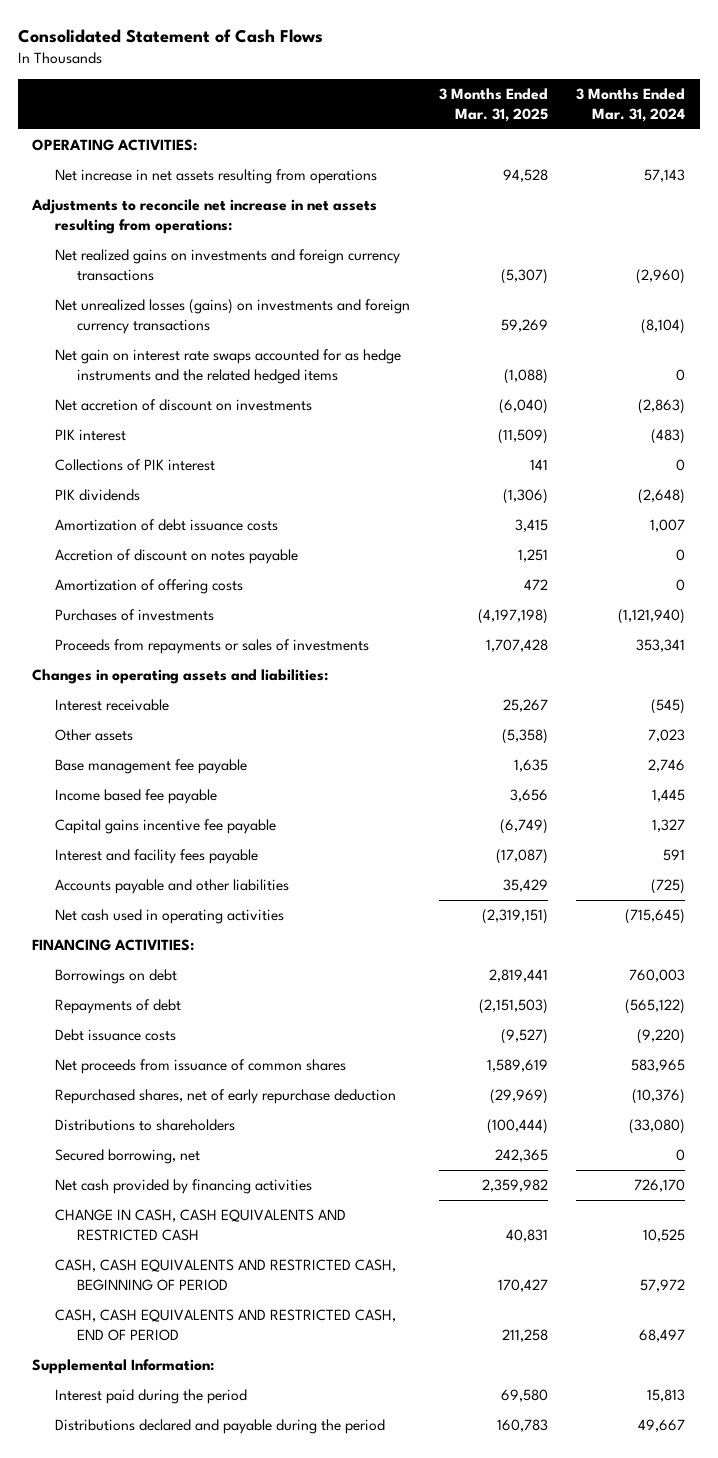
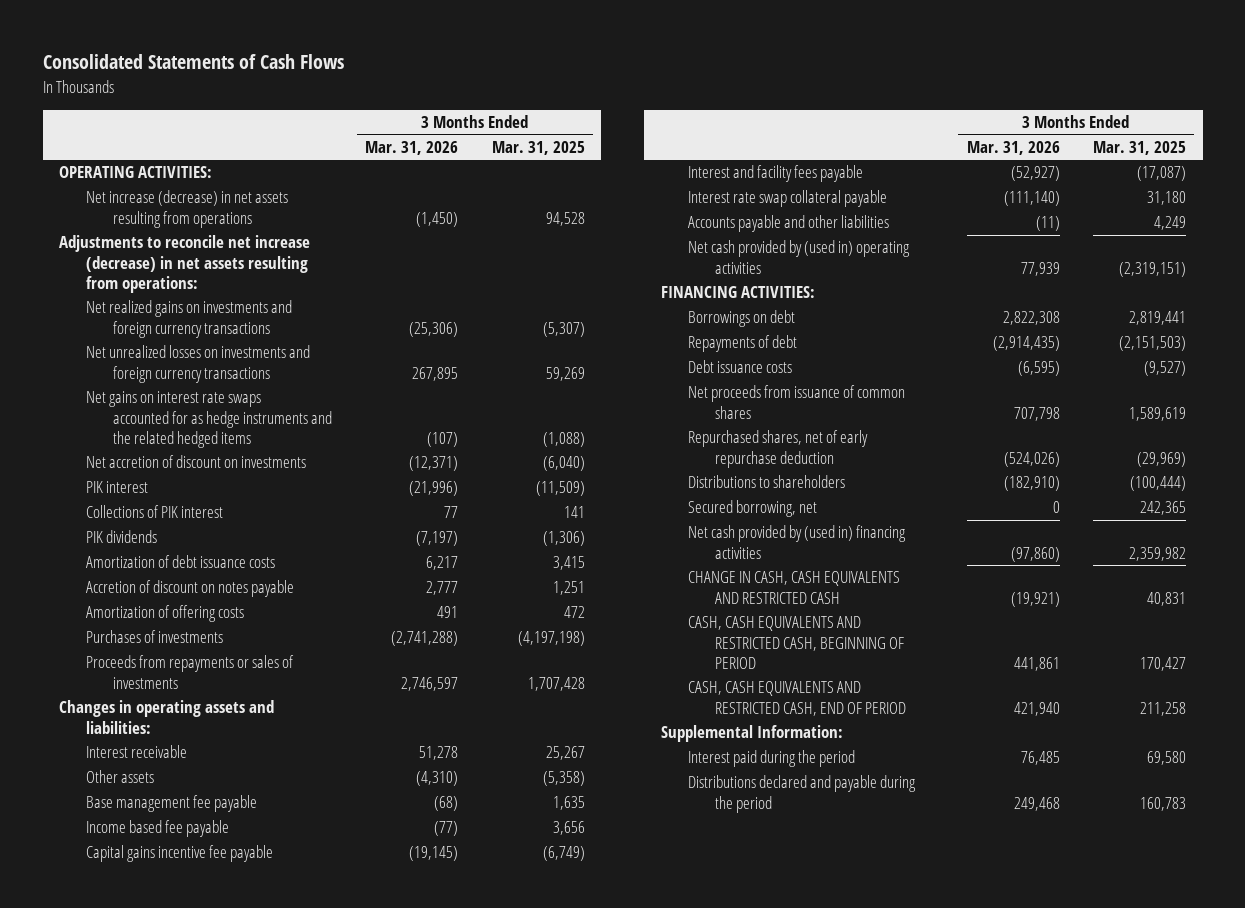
[17,29,323,44] Consolidated Statement of Cash Flows -> [42,54,344,70] Consolidated Statements of Cash Flows
[576,87,686,122] 3 Months Ended Mar. 31, 2024 -> none
none -> [365,140,459,155] Mar. 31, 2026
[54,169,377,185] Net increase in net assets resulting from operations -> [86,190,289,228] Net increase (decrease) in net assets resulting from operations
[31,199,378,235] Adjustments to reconcile net increase in net assets resulting from operations: -> [59,235,311,294] Adjustments to reconcile net increase (decrease) in net assets resulting from operations:
[54,299,410,335] Net unrealized losses (gains) on investments and foreign currency transactions -> [86,345,311,383] Net unrealized losses on investments and foreign currency transactions
[54,349,401,385] Net gain on interest rate swaps accounted for as hedge instruments and the related hedged items -> [86,391,333,449] Net gains on interest rate swaps accounted for as hedge instruments and the related hedged items
none -> [687,190,887,208] Interest rate swap collateral payable
[502,879,548,893] 35,429 -> [1154,216,1187,231] 4,249
[54,909,284,925] Net cash used in operating activities -> [687,240,910,274] Net cash provided by (used in) operating activities
[54,1179,312,1195] Net cash provided by financing activities -> [687,525,906,559] Net cash provided by (used in) financing activities

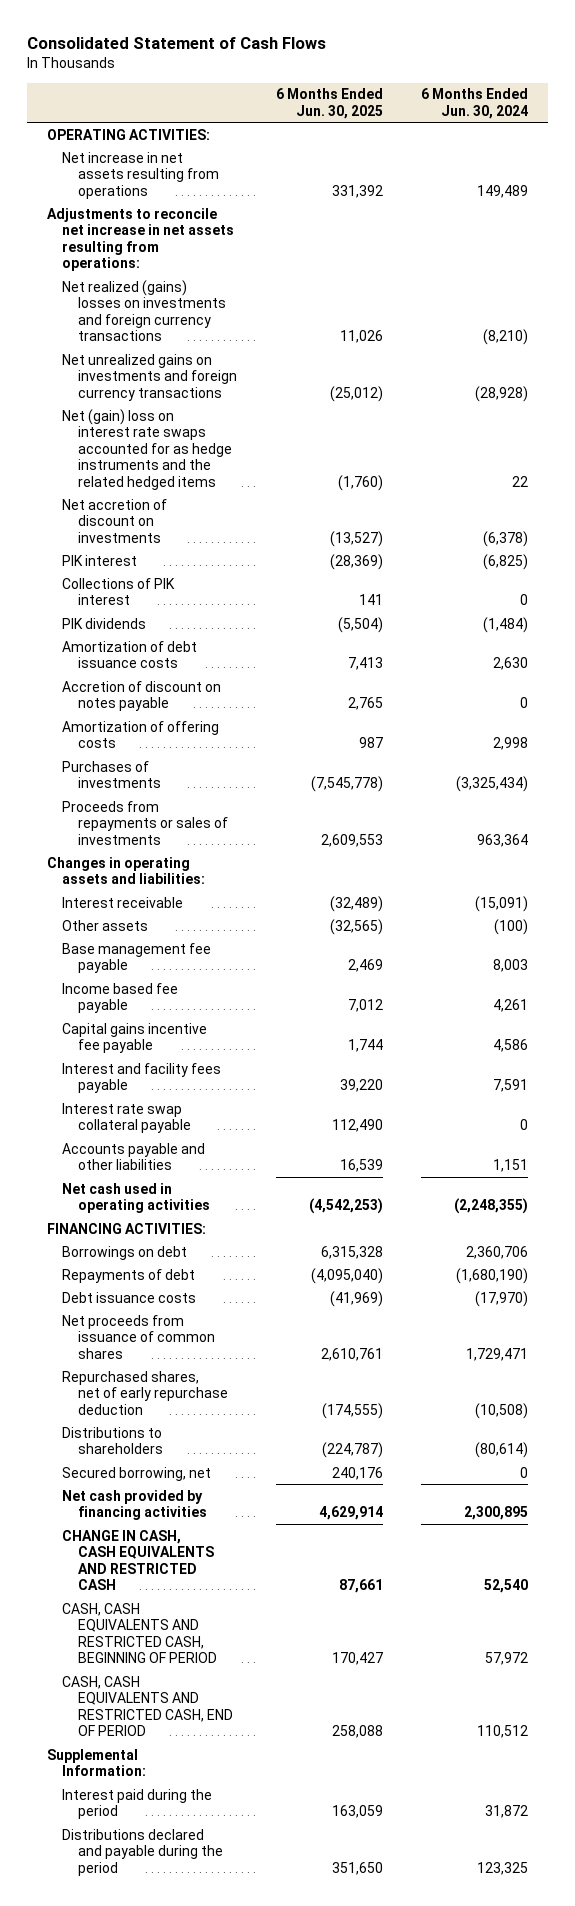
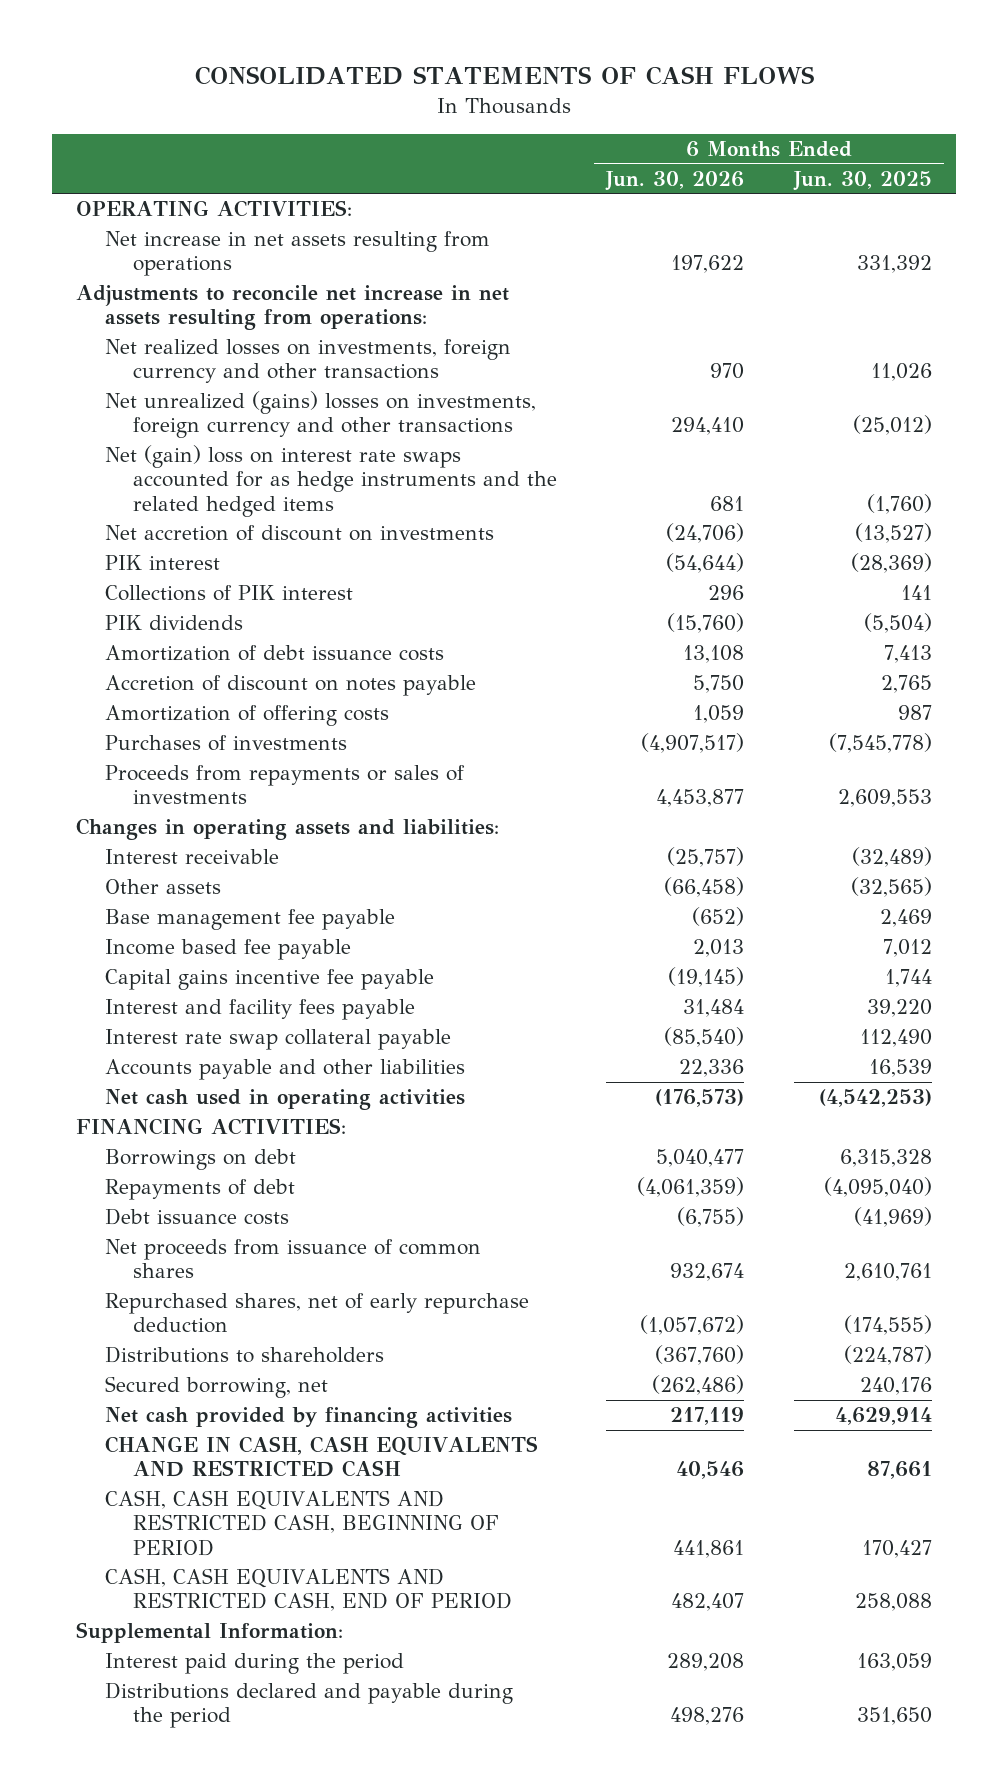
[27,37,327,50] Consolidated Statement of Cash Flows -> [194,66,814,86] CONSOLIDATED STATEMENTS OF CASH FLOWS
[421,88,529,119] 6 Months Ended Jun. 30, 2024 -> none
none -> [605,170,745,191] Jun. 30, 2026
[62,279,226,342] Net realized (gains) losses on investments and foreign currency transactions -> [104,339,511,384] Net realized losses on investments, foreign currency and other transactions
[62,353,237,401] Net unrealized gains on investments and foreign currency transactions -> [104,391,536,439] Net unrealized (gains) losses on investments, foreign currency and other transactions

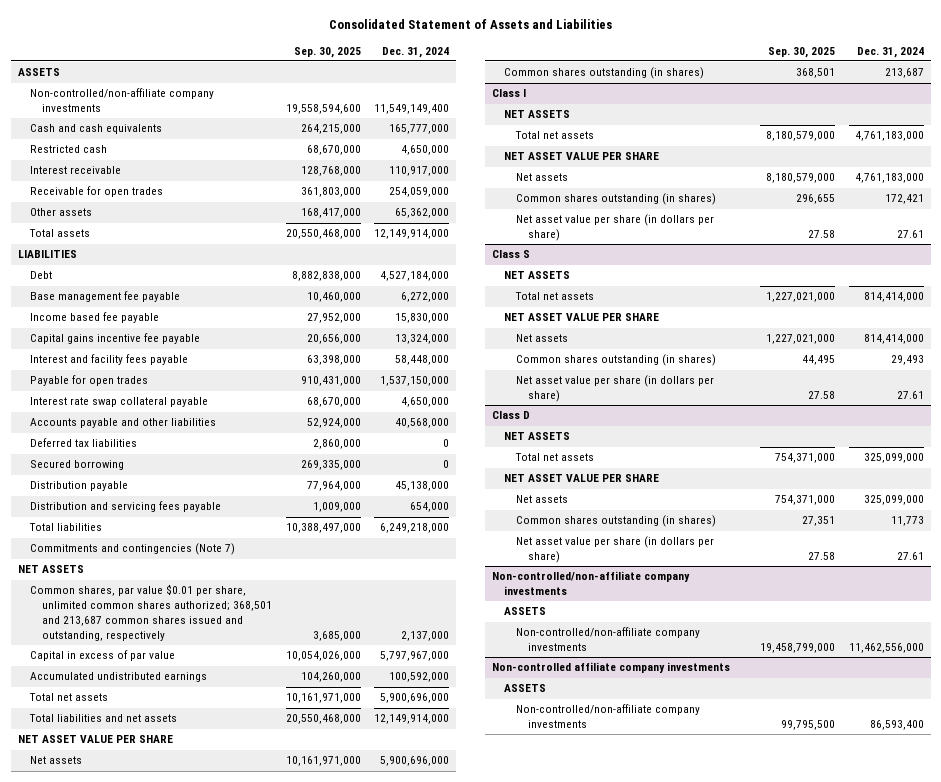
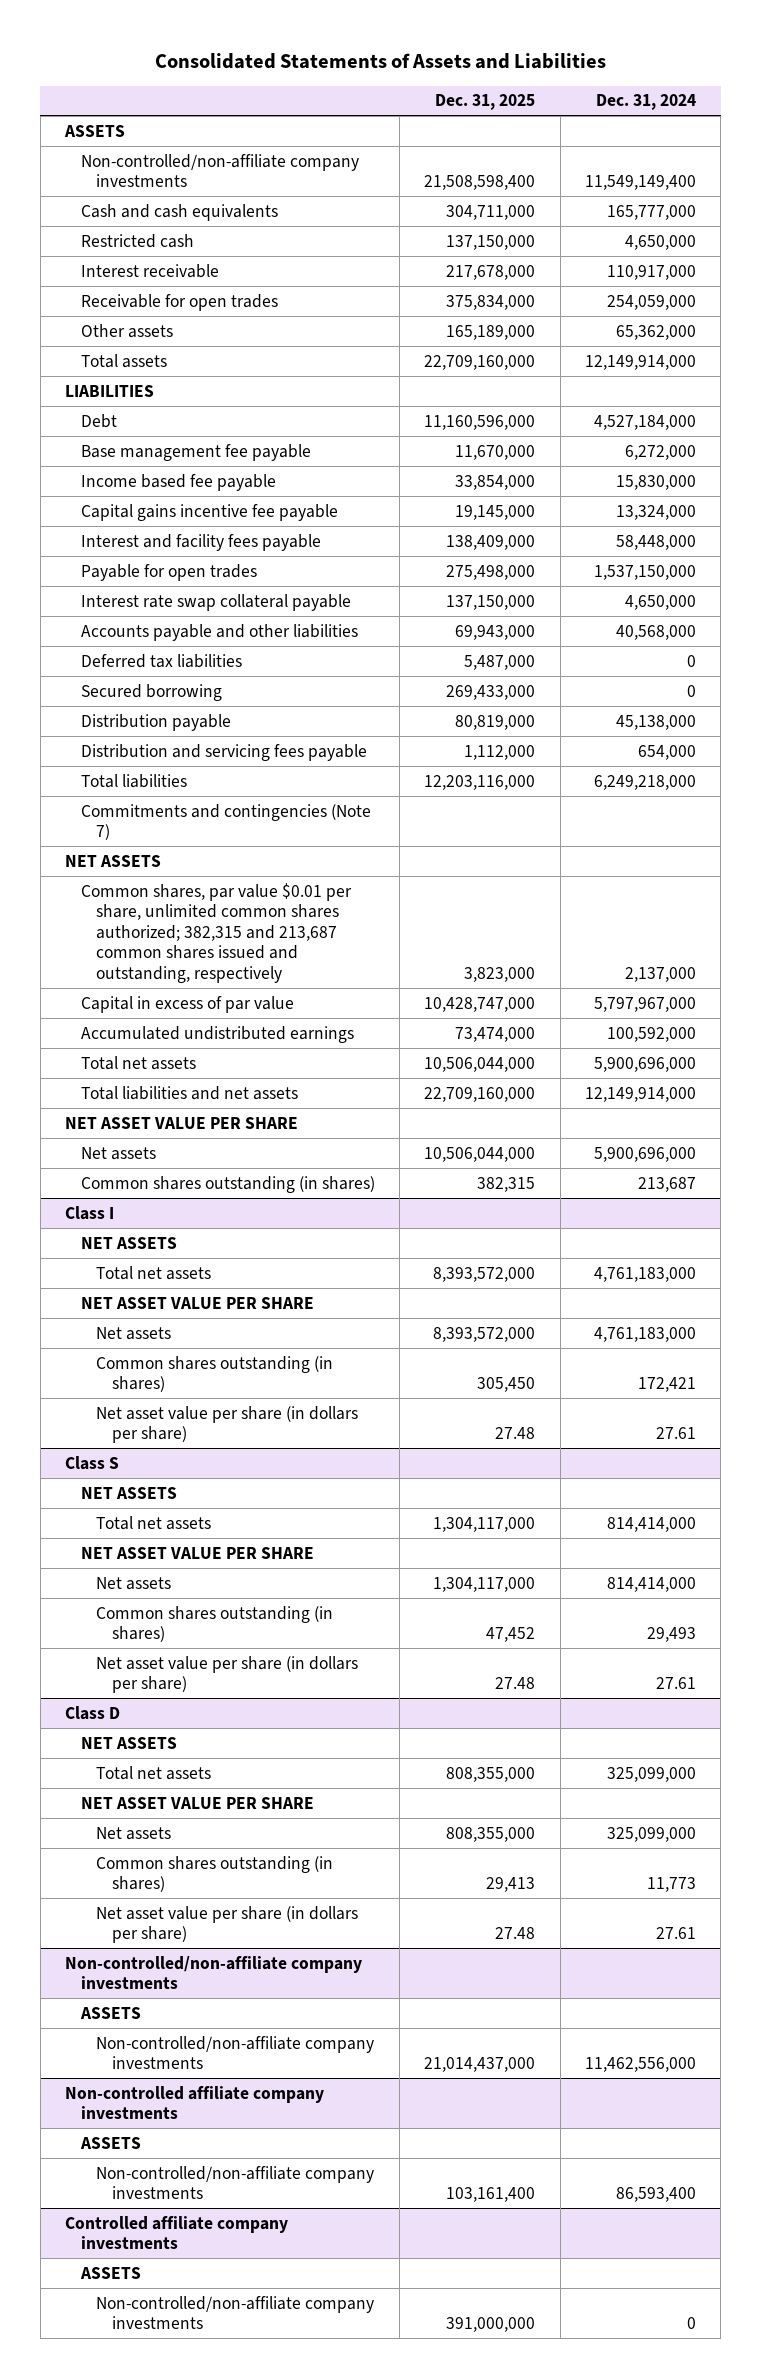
[328,18,612,29] Consolidated Statement of Assets and Liabilities -> [154,52,606,69] Consolidated Statements of Assets and Liabilities
[293,46,361,58] Sep. 30, 2025 -> none
none -> [435,94,536,111] Dec. 31, 2025
[29,584,272,641] Common shares, par value $0.01 per share, unlimited common shares authorized; 368,501 and 213,687 common shares issued and outstanding, respectively -> [80,882,352,983] Common shares, par value $0.01 per share, unlimited common shares authorized; 382,315 and 213,687 common shares issued and outstanding, respectively
none -> [65,2215,289,2250] Controlled affiliate company investments
none -> [79,2266,141,2279] ASSETS
none -> [96,2295,375,2330] Non-controlled/non-affiliate company investments

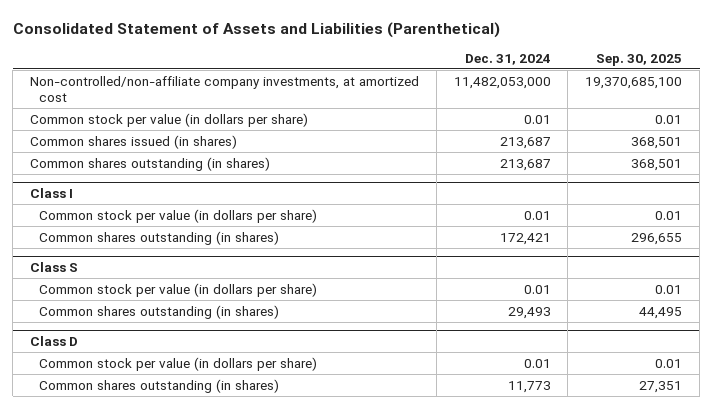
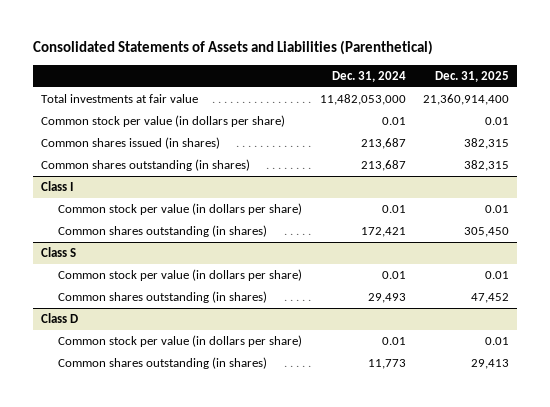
[12,21,500,38] Consolidated Statement of Assets and Liabilities (Parenthetical) -> [32,40,433,56] Consolidated Statements of Assets and Liabilities (Parenthetical)
[596,53,683,66] Sep. 30, 2025 -> none
none -> [434,70,509,82] Dec. 31, 2025
[29,75,419,102] Non-controlled/non-affiliate company investments, at amortized cost -> [41,94,199,104] Total investments at fair value

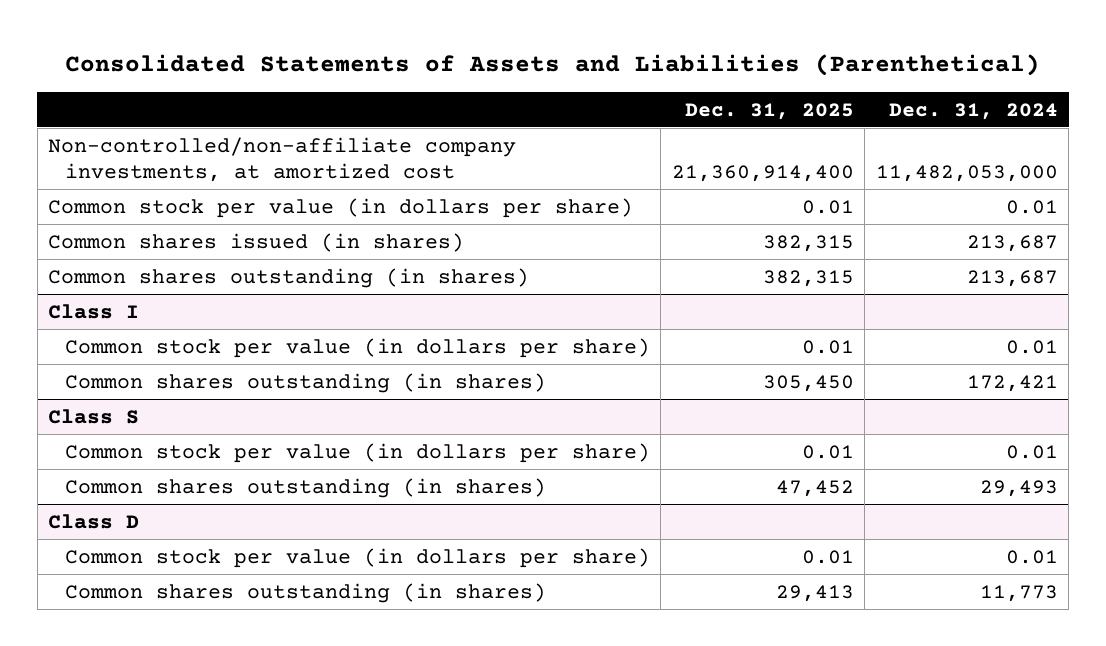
[41,94,199,104] Total investments at fair value -> [48,136,517,183] Non-controlled/non-affiliate company investments, at amortized cost

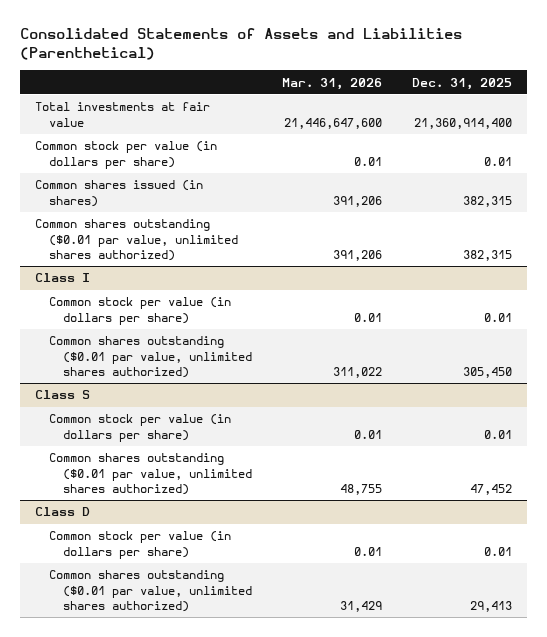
[888,102,1058,120] Dec. 31, 2024 -> none
none -> [282,77,383,90] Mar. 31, 2026
[48,136,517,183] Non-controlled/non-affiliate company investments, at amortized cost -> [35,102,211,127] Total investments at fair value
[48,267,530,288] Common shares outstanding (in shares) -> [35,219,239,262] Common shares outstanding ($0.01 par value, unlimited shares authorized)
[64,372,546,393] Common shares outstanding (in shares) -> [49,336,253,379] Common shares outstanding ($0.01 par value, unlimited shares authorized)
[64,477,546,498] Common shares outstanding (in shares) -> [49,453,253,496] Common shares outstanding ($0.01 par value, unlimited shares authorized)
[64,582,546,603] Common shares outstanding (in shares) -> [49,570,253,613] Common shares outstanding ($0.01 par value, unlimited shares authorized)

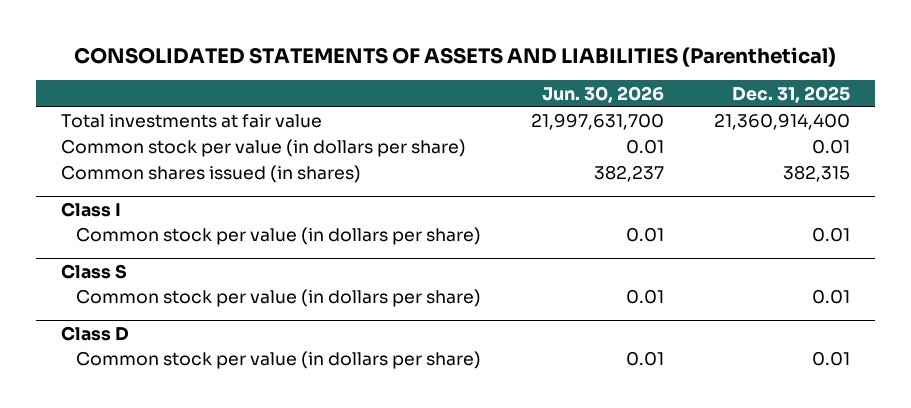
[20,28,463,60] Consolidated Statements of Assets and Liabilities (Parenthetical) -> [74,47,837,68] CONSOLIDATED STATEMENTS OF ASSETS AND LIABILITIES (Parenthetical)
[282,77,383,90] Mar. 31, 2026 -> none
none -> [542,85,665,103] Jun. 30, 2026
[35,219,239,262] Common shares outstanding ($0.01 par value, unlimited shares authorized) -> none
[49,336,253,379] Common shares outstanding ($0.01 par value, unlimited shares authorized) -> none
[49,453,253,496] Common shares outstanding ($0.01 par value, unlimited shares authorized) -> none
[49,570,253,613] Common shares outstanding ($0.01 par value, unlimited shares authorized) -> none

